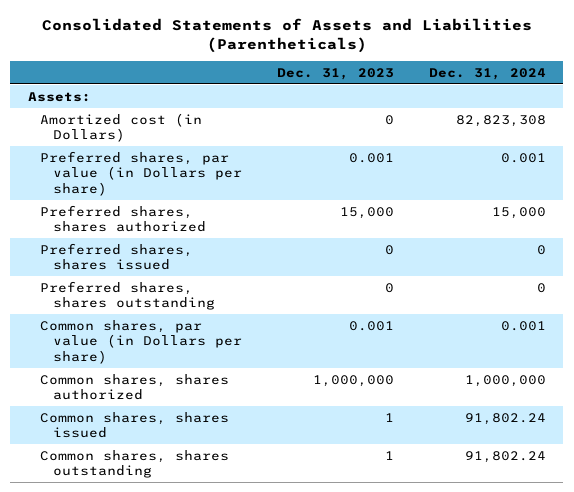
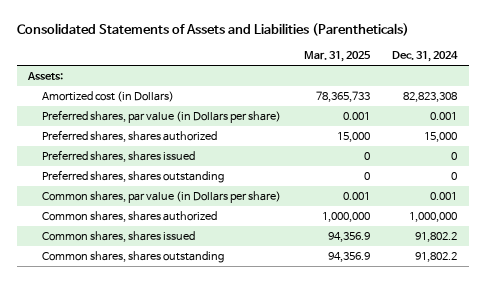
[276,67,394,80] Dec. 31, 2023 -> none
none -> [303,51,371,63] Mar. 31, 2025
[464,412,546,425] 91,802.24 -> [415,232,458,243] 91,802.2
[464,450,546,463] 91,802.24 -> [415,252,458,263] 91,802.2

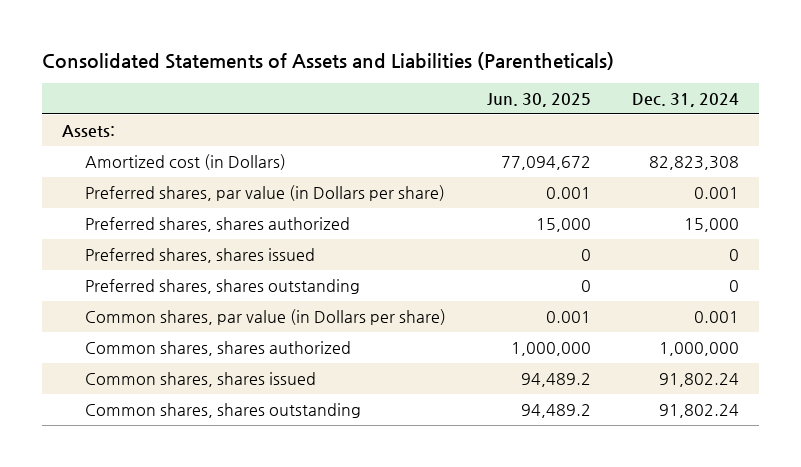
[303,51,371,63] Mar. 31, 2025 -> none
none -> [486,92,591,107] Jun. 30, 2025
[415,232,458,243] 91,802.2 -> [658,373,739,388] 91,802.24
[415,252,458,263] 91,802.2 -> [658,404,739,419] 91,802.24

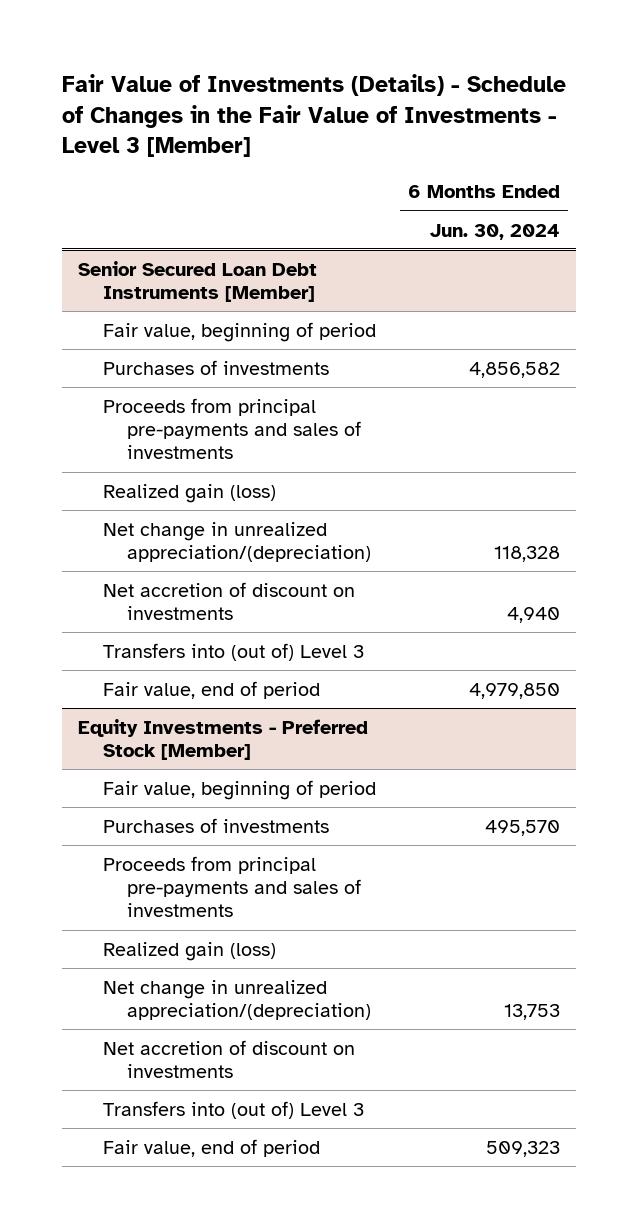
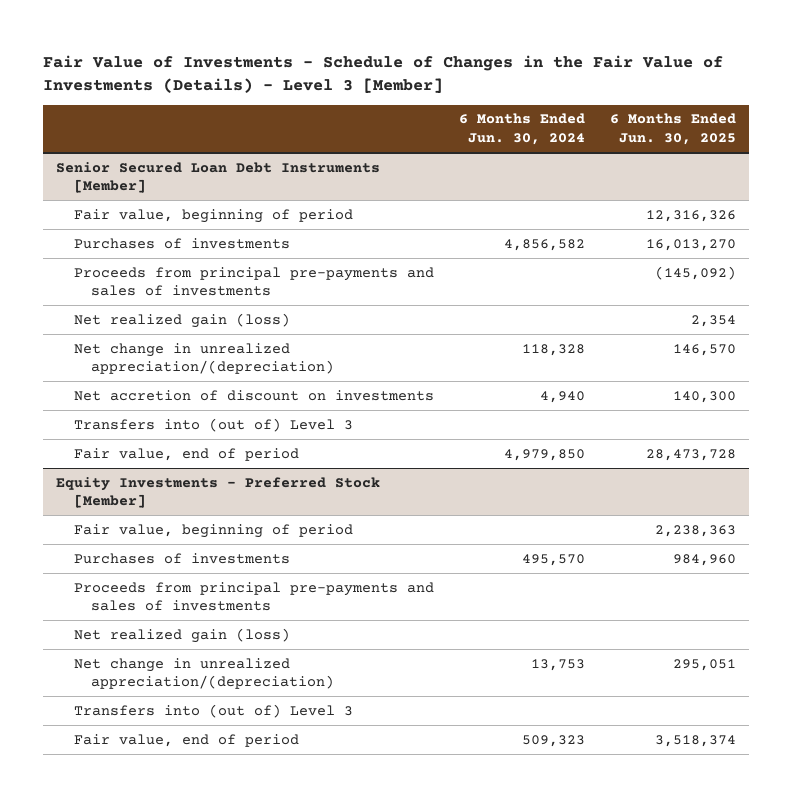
[62,74,567,158] Fair Value of Investments (Details) - Schedule of Changes in the Fair Value of Investments - Level 3 [Member] -> [43,54,724,93] Fair Value of Investments - Schedule of Changes in the Fair Value of Investments (Details) - Level 3 [Member]
none -> [609,113,736,146] 6 Months Ended Jun. 30, 2025
[102,483,276,503] Realized gain (loss) -> [73,312,290,328] Net realized gain (loss)
[102,941,276,961] Realized gain (loss) -> [73,627,290,643] Net realized gain (loss)
[102,1039,355,1078] Net accretion of discount on investments -> none

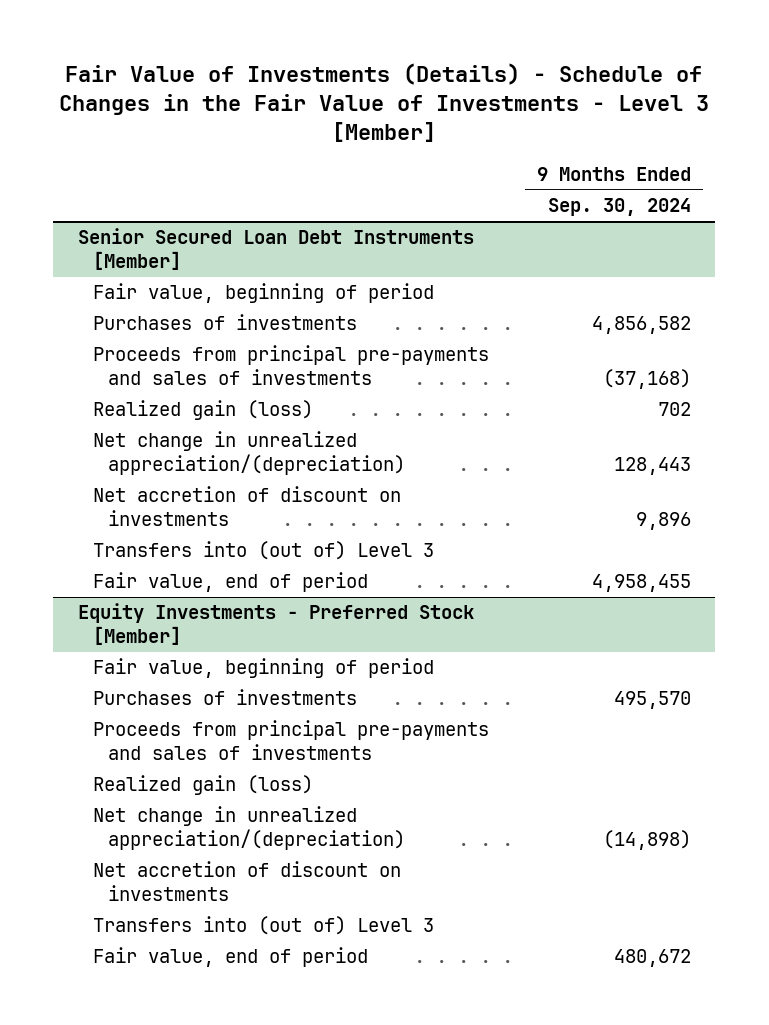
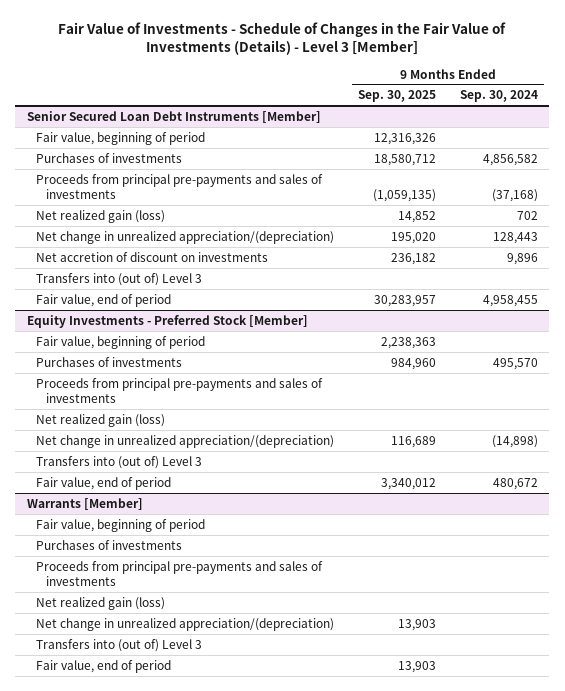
[59,63,710,142] Fair Value of Investments (Details) - Schedule of Changes in the Fair Value of Investments - Level 3 [Member] -> [58,21,507,56] Fair Value of Investments - Schedule of Changes in the Fair Value of Investments (Details) - Level 3 [Member]
none -> [357,90,436,103] Sep. 30, 2025
[92,400,313,421] Realized gain (loss) -> [36,209,166,223] Net realized gain (loss)
[92,775,313,796] Realized gain (loss) -> [36,413,166,427] Net realized gain (loss)
[92,861,401,901] Net accretion of discount on investments -> none
none -> [26,497,143,510] Warrants [Member]
none -> [36,518,206,532] Fair value, beginning of period
none -> [36,539,183,550] Purchases of investments
none -> [36,560,324,586] Proceeds from principal pre-payments and sales of investments
none -> [36,596,166,610] Net realized gain (loss)
none -> [36,617,335,631] Net change in unrealized appreciation/(depreciation)
none -> [36,638,203,652] Transfers into (out of) Level 3
none -> [36,659,172,673] Fair value, end of period

